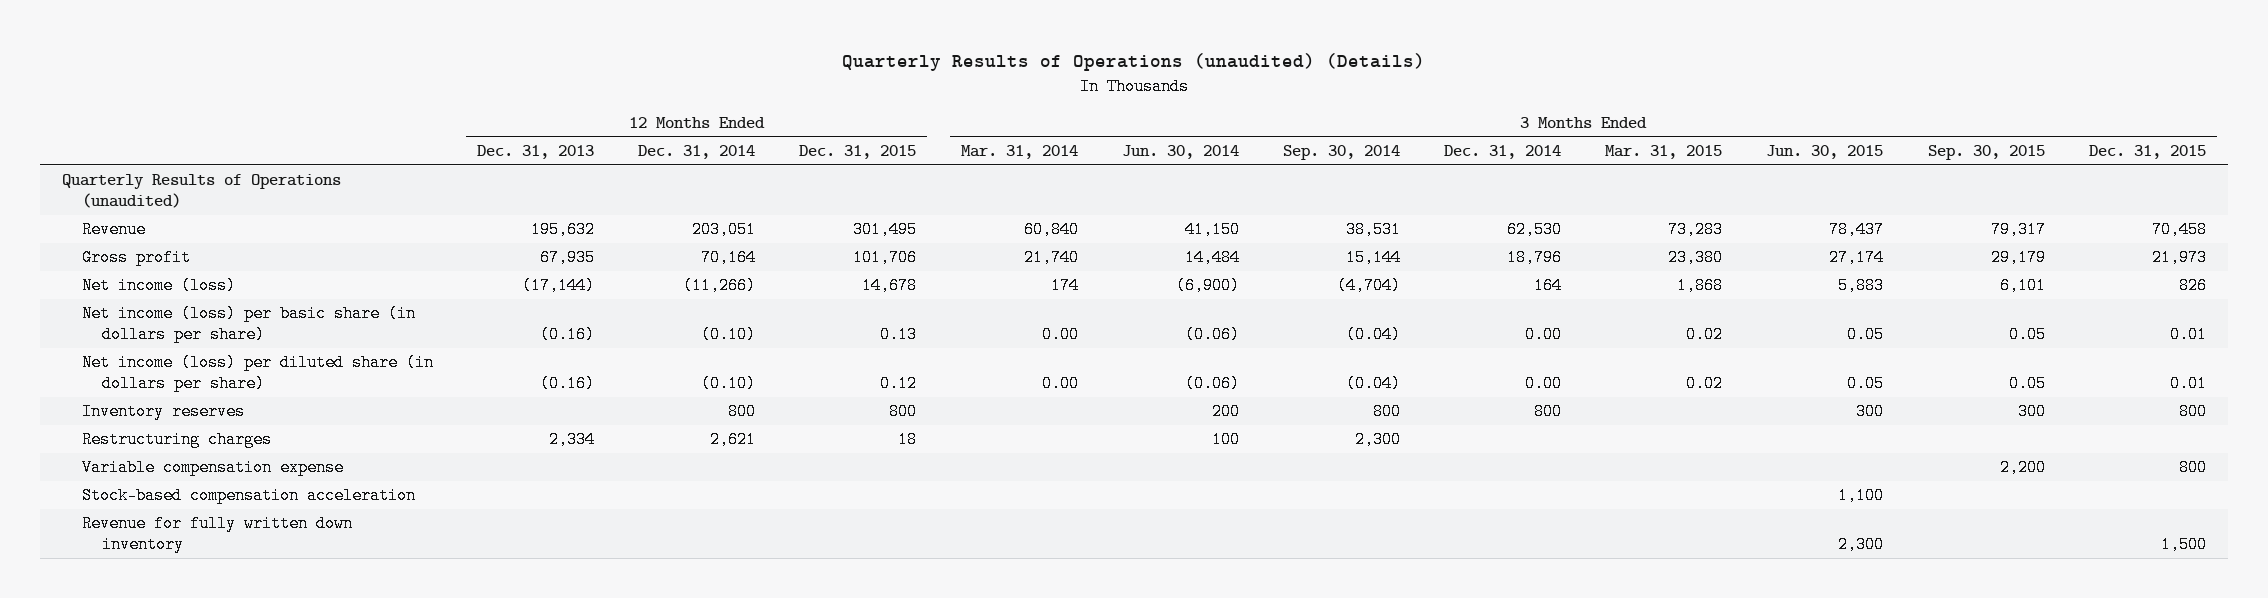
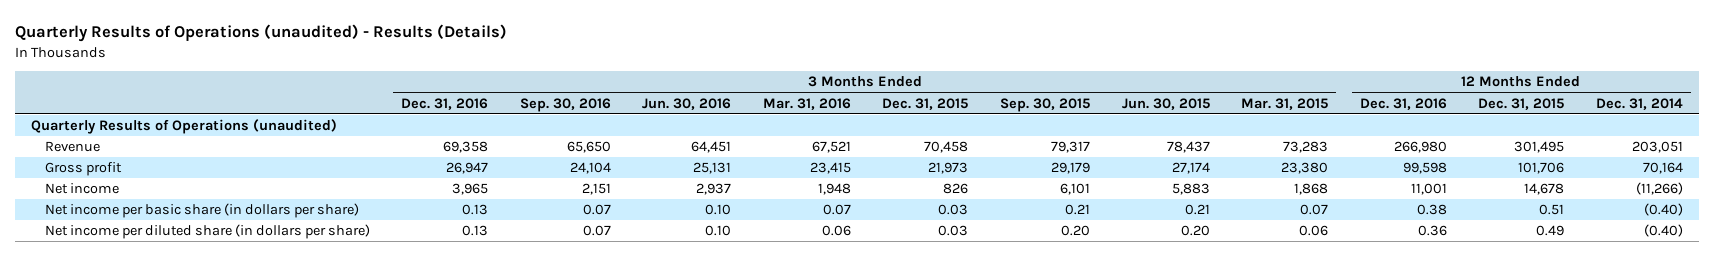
[841,53,1425,72] Quarterly Results of Operations (unaudited) (Details) -> [14,24,507,43] Quarterly Results of Operations (unaudited) - Results (Details)
[477,145,595,160] Dec. 31, 2013 -> none
[960,145,1078,160] Mar. 31, 2014 -> none
[1121,145,1239,160] Jun. 30, 2014 -> none
[1282,145,1400,161] Sep. 30, 2014 -> none
[1444,145,1562,160] Dec. 31, 2014 -> none
none -> [401,97,489,110] Dec. 31, 2016
none -> [519,97,611,112] Sep. 30, 2016
none -> [642,97,732,110] Jun. 30, 2016
none -> [762,97,851,110] Mar. 31, 2016
none -> [1359,97,1447,110] Dec. 31, 2016
[81,403,245,421] Inventory reserves -> none
[81,431,272,449] Restructuring charges -> none
[81,459,344,477] Variable compensation expense -> none
[81,487,416,505] Stock-based compensation acceleration -> none
[81,515,353,554] Revenue for fully written down inventory -> none
[81,277,236,295] Net income (loss) -> [44,183,119,195] Net income
[81,305,416,344] Net income (loss) per basic share (in dollars per share) -> [44,203,359,219] Net income per basic share (in dollars per share)
[701,326,757,344] (0.10) -> [1643,203,1683,217] (0.40)
[880,326,918,344] 0.13 -> [1539,204,1565,216] 0.51
[1686,326,1724,344] 0.02 -> [1300,204,1329,216] 0.07
[1847,326,1885,344] 0.05 -> [1184,204,1210,216] 0.21
[2008,326,2046,344] 0.05 -> [1064,204,1090,216] 0.21
[2169,326,2207,344] 0.01 -> [938,204,969,216] 0.03
[81,354,434,393] Net income (loss) per diluted share (in dollars per share) -> [44,224,370,240] Net income per diluted share (in dollars per share)
[701,375,757,393] (0.10) -> [1643,224,1683,238] (0.40)
[880,375,918,393] 0.12 -> [1536,225,1565,237] 0.49
[1686,375,1724,393] 0.02 -> [1299,225,1329,237] 0.06
[1847,375,1885,393] 0.05 -> [1180,225,1210,237] 0.20
[2008,375,2046,393] 0.05 -> [1060,225,1090,237] 0.20
[2169,375,2207,393] 0.01 -> [938,225,969,237] 0.03

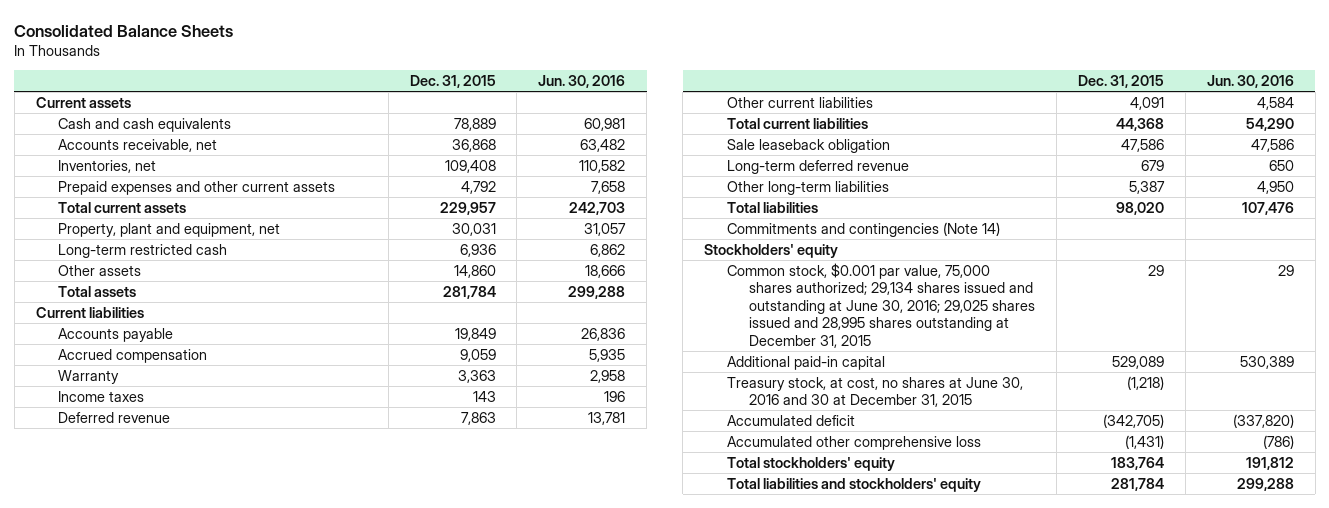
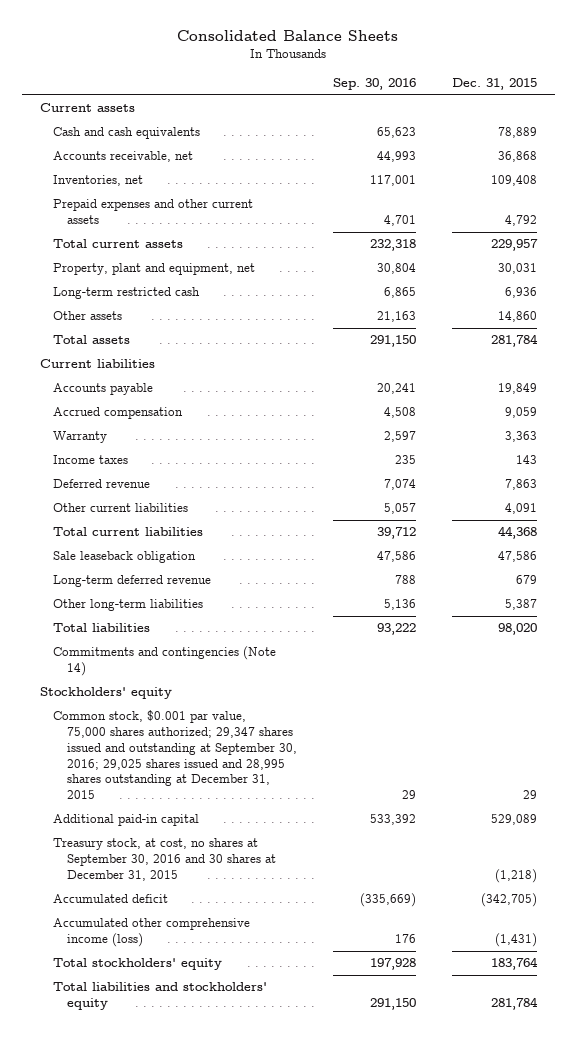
[538,74,626,88] Jun. 30, 2016 -> none
none -> [332,77,416,90] Sep. 30, 2016
[726,262,1036,348] Common stock, $0.001 par value, 75,000 shares authorized; 29,134 shares issued and outstanding at June 30, 2016; 29,025 shares issued and 28,995 shares outstanding at December 31, 2015 -> [53,710,298,799] Common stock, $0.001 par value, 75,000 shares authorized; 29,347 shares issued and outstanding at September 30, 2016; 29,025 shares issued and 28,995 shares outstanding at December 31, 2015
[726,376,1023,408] Treasury stock, at cost, no shares at June 30, 2016 and 30 at December 31, 2015 -> [53,838,277,881] Treasury stock, at cost, no shares at September 30, 2016 and 30 shares at December 31, 2015
[726,435,981,450] Accumulated other comprehensive loss -> [53,918,251,948] Accumulated other comprehensive income (loss)

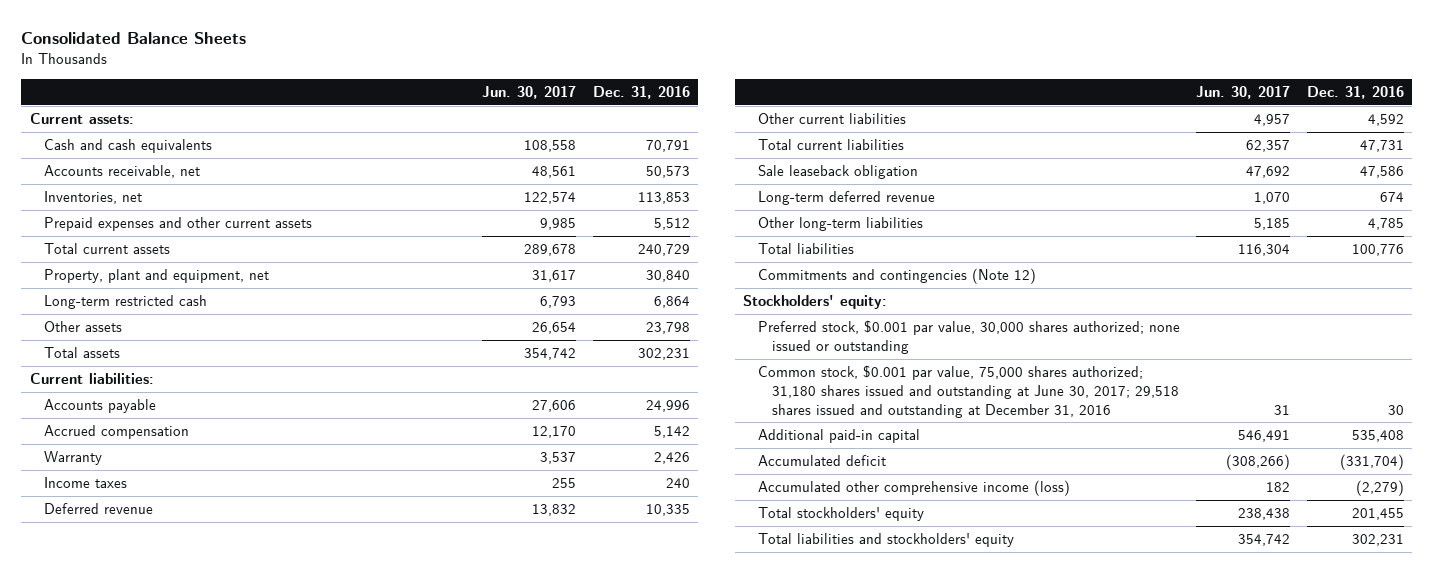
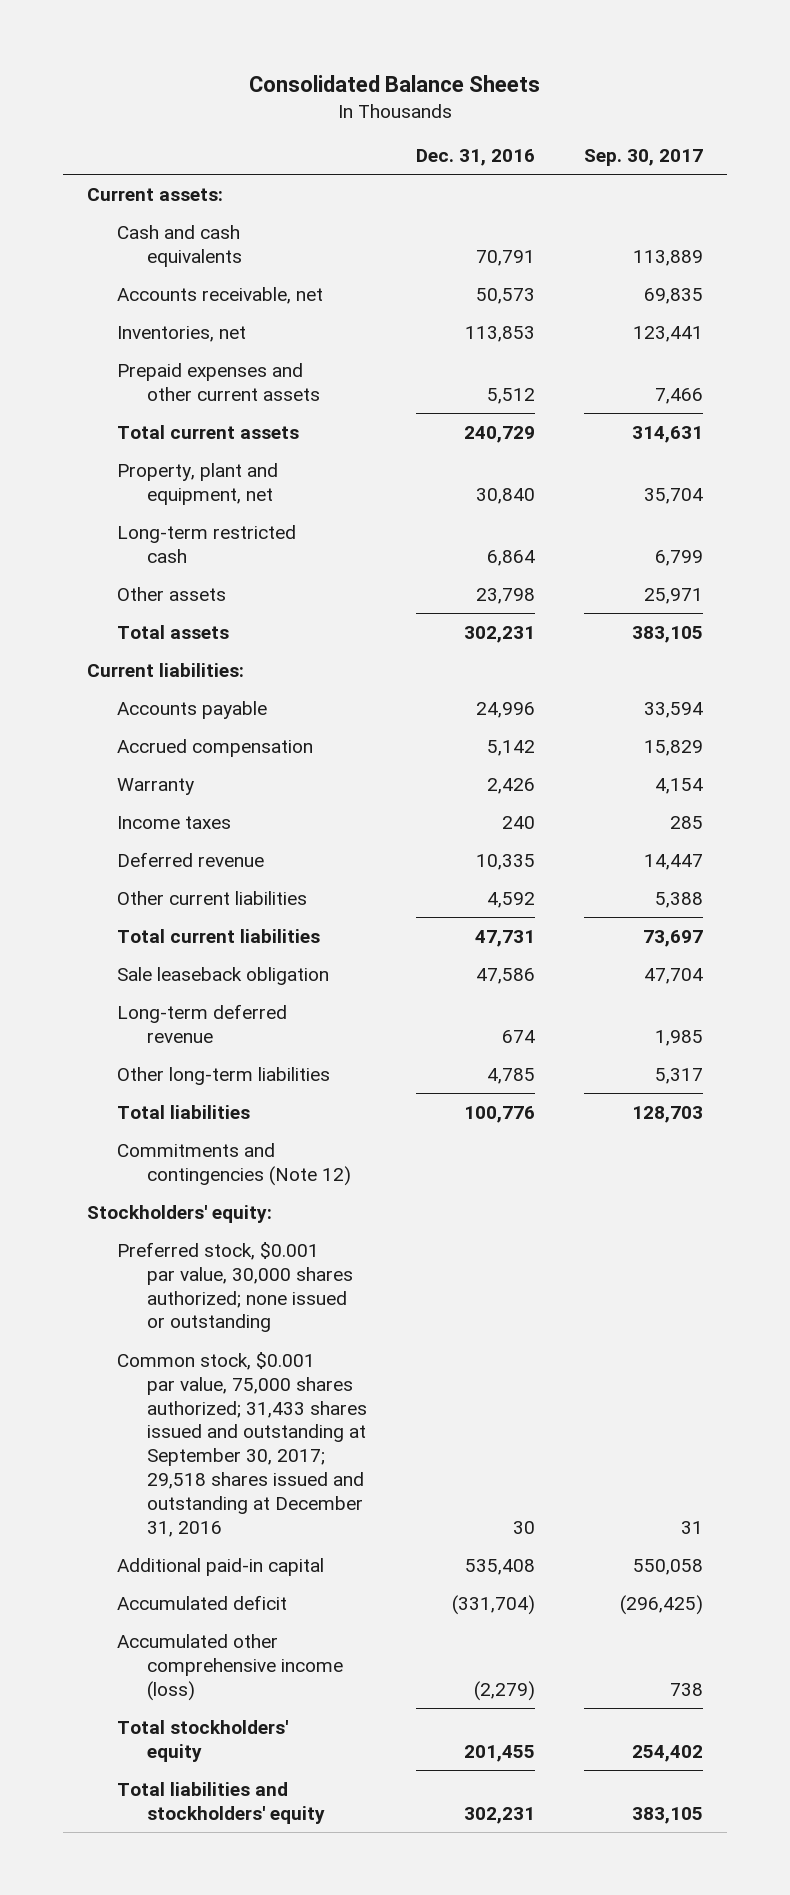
[482,86,577,100] Jun. 30, 2017 -> none
none -> [583,149,703,167] Sep. 30, 2017
[757,365,1179,418] Common stock, $0.001 par value, 75,000 shares authorized; 31,180 shares issued and outstanding at June 30, 2017; 29,518 shares issued and outstanding at December 31, 2016 -> [117,1351,368,1538] Common stock, $0.001 par value, 75,000 shares authorized; 31,433 shares issued and outstanding at September 30, 2017; 29,518 shares issued and outstanding at December 31, 2016

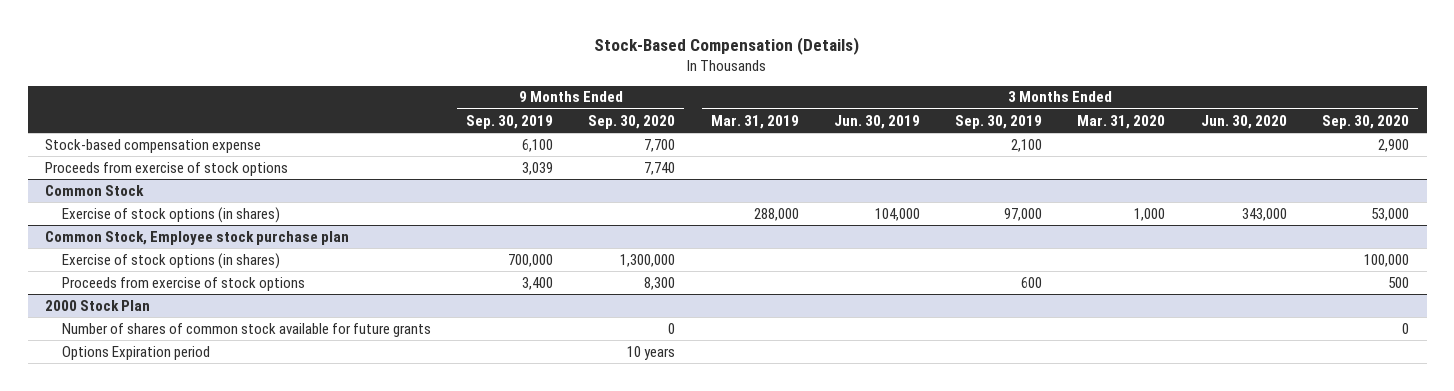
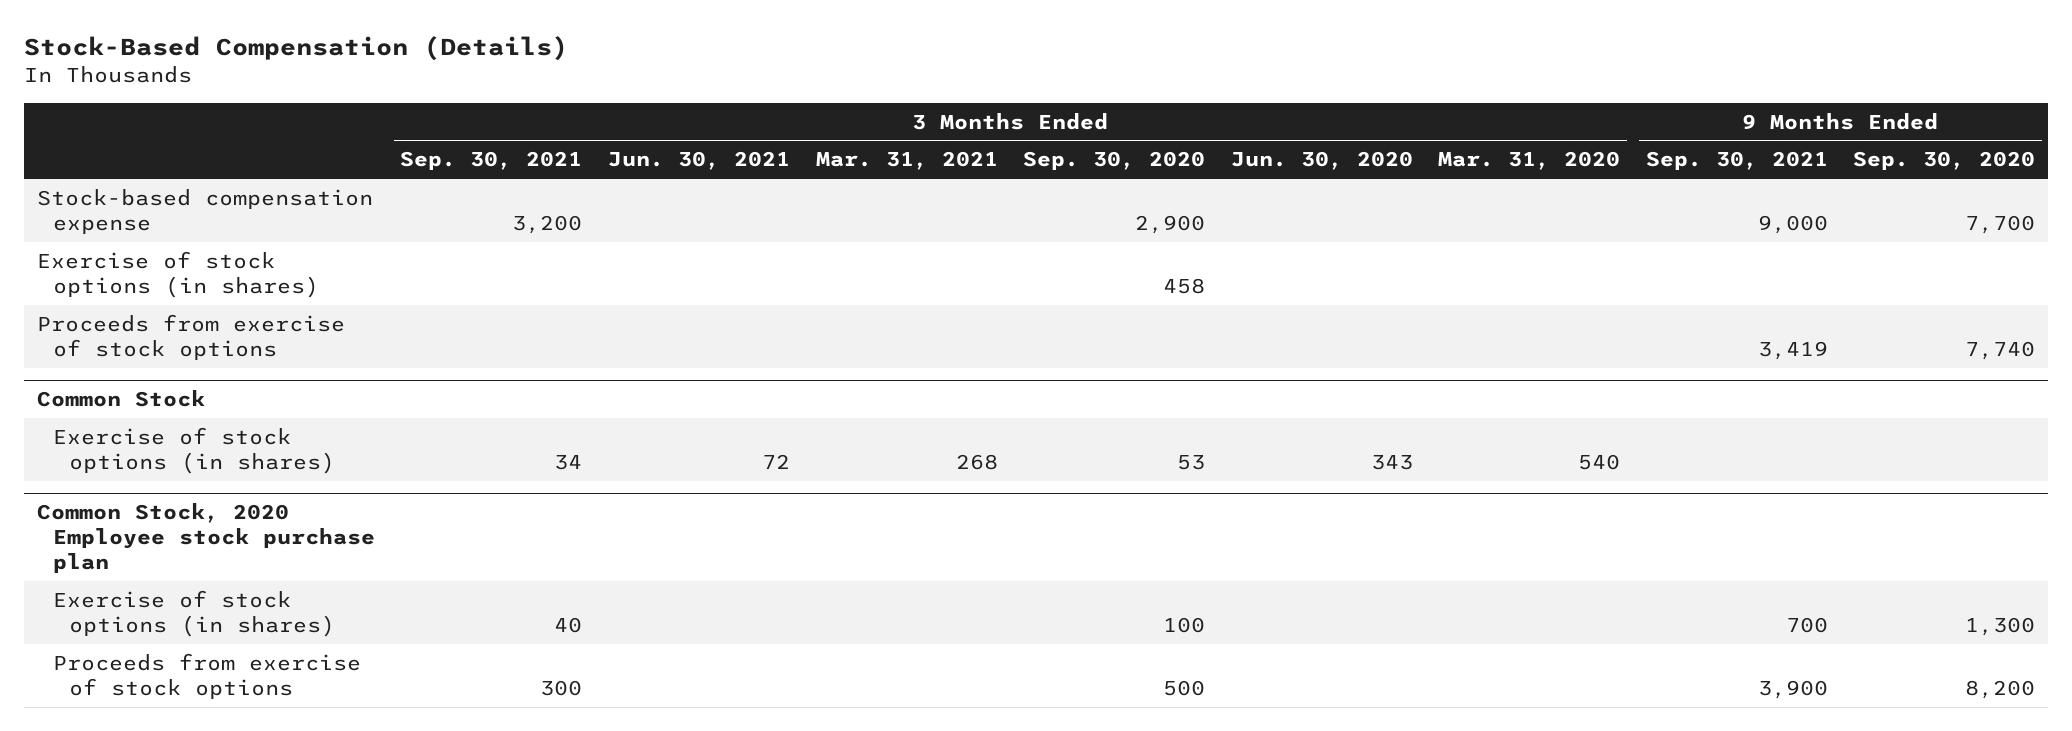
[466,114,554,129] Sep. 30, 2019 -> none
[710,114,799,129] Mar. 31, 2019 -> none
[833,114,920,129] Jun. 30, 2019 -> none
[955,114,1043,129] Sep. 30, 2019 -> none
none -> [400,151,583,171] Sep. 30, 2021
none -> [608,151,791,171] Jun. 30, 2021
none -> [815,151,998,171] Mar. 31, 2021
none -> [1645,151,1828,171] Sep. 30, 2021
none -> [36,250,319,298] Exercise of stock options (in shares)
[45,299,151,311] 2000 Stock Plan -> none
[61,322,431,337] Number of shares of common stock available for future grants -> none
[61,345,210,360] Options Expiration period -> none
[1134,207,1166,221] 1,000 -> [1578,453,1621,470] 540
[1241,207,1287,221] 343,000 -> [1370,454,1413,470] 343
[1370,207,1409,221] 53,000 -> [1177,454,1206,470] 53
[45,230,350,245] Common Stock, Employee stock purchase plan -> [36,503,375,573] Common Stock, 2020 Employee stock purchase plan
[620,253,676,267] 1,300,000 -> [1965,616,2036,636] 1,300
[1363,253,1409,267] 100,000 -> [1163,616,1206,633] 100
[644,276,676,290] 8,300 -> [1965,679,2036,699] 8,200

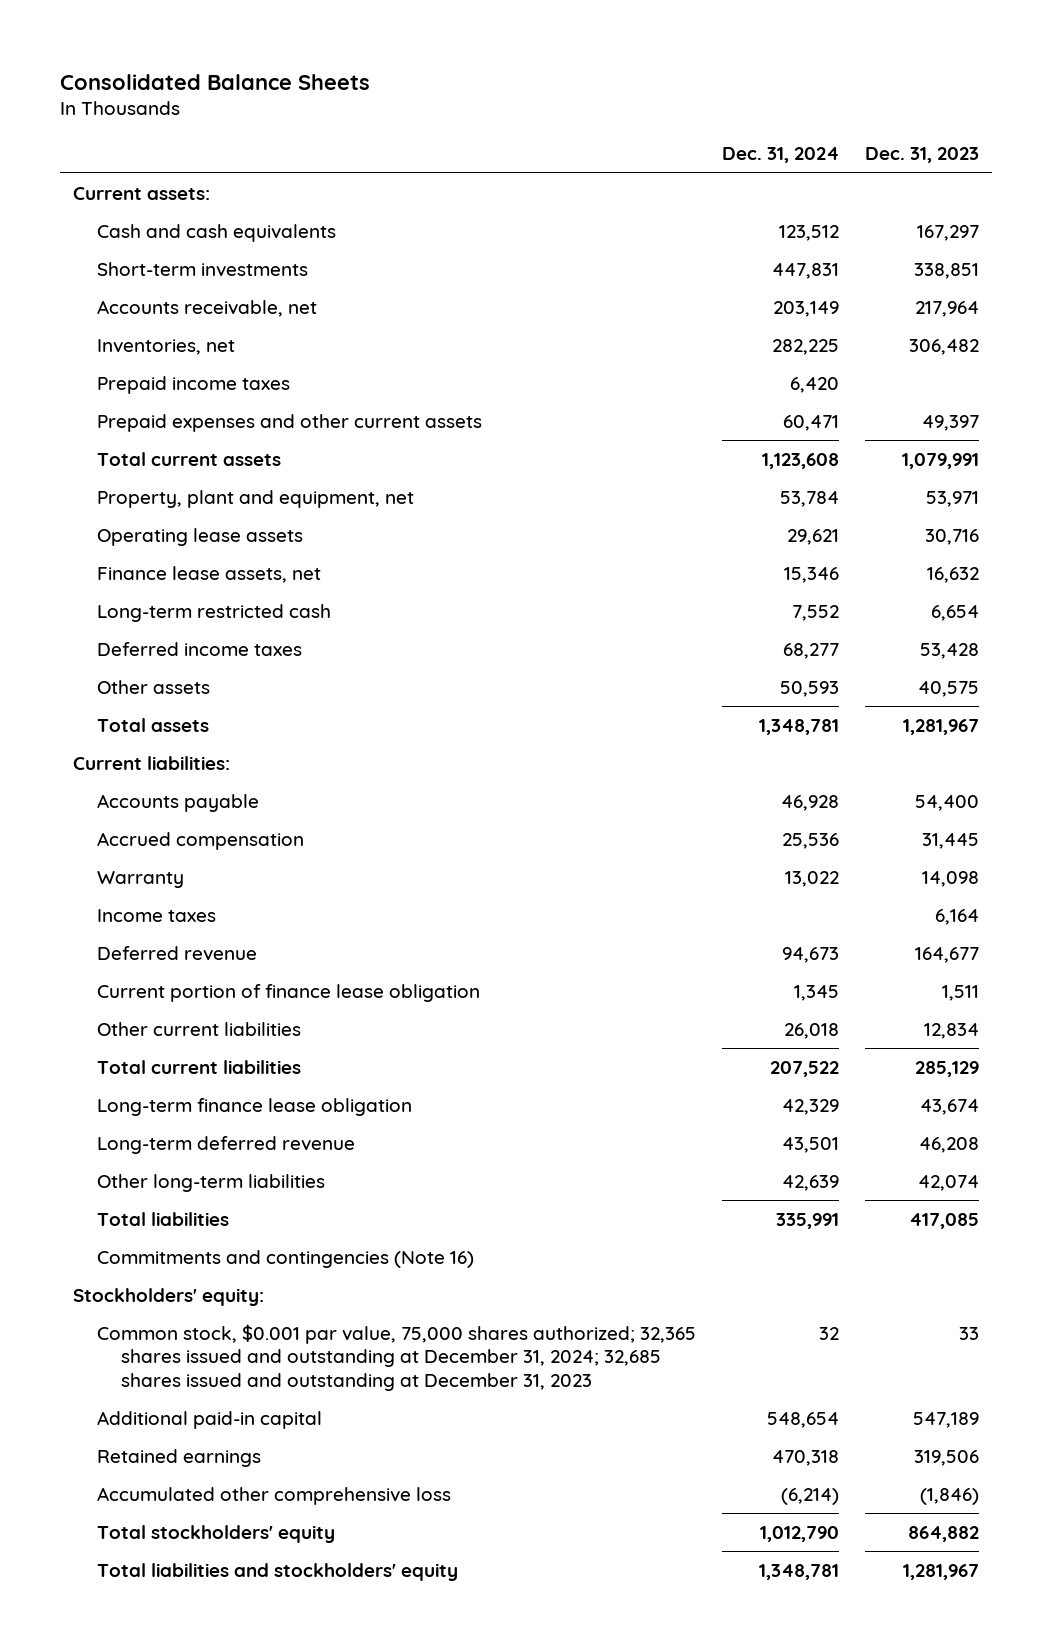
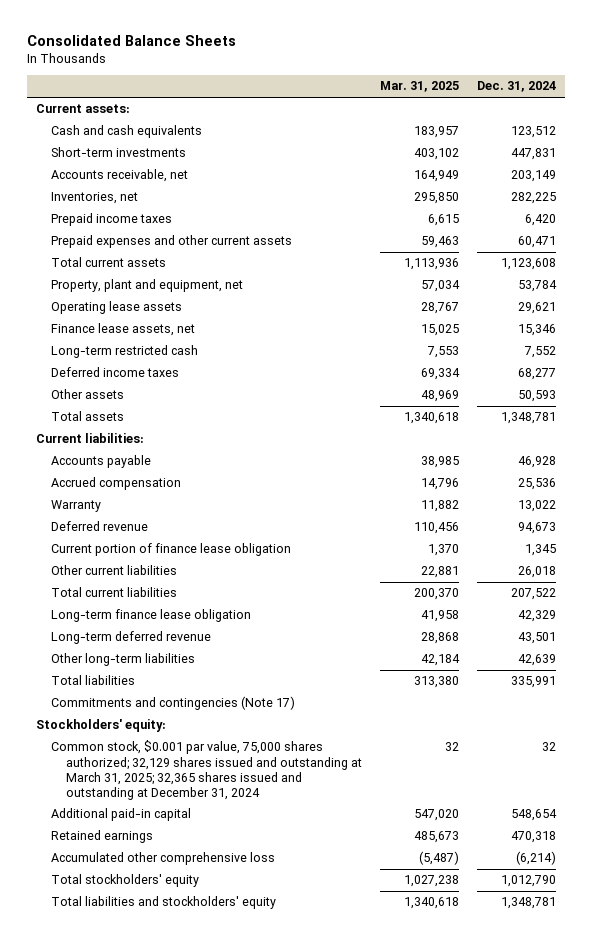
[865,147,980,164] Dec. 31, 2023 -> none
none -> [379,81,459,93] Mar. 31, 2025
[97,908,217,922] Income taxes -> none
[97,1249,475,1268] Commitments and contingencies (Note 16) -> [50,696,295,711] Commitments and contingencies (Note 17)
[97,1323,697,1391] Common stock, $0.001 par value, 75,000 shares authorized; 32,365 shares issued and outstanding at December 31, 2024; 32,685 shares issued and outstanding at December 31, 2023 -> [50,740,362,800] Common stock, $0.001 par value, 75,000 shares authorized; 32,129 shares issued and outstanding at March 31, 2025; 32,365 shares issued and outstanding at December 31, 2024

